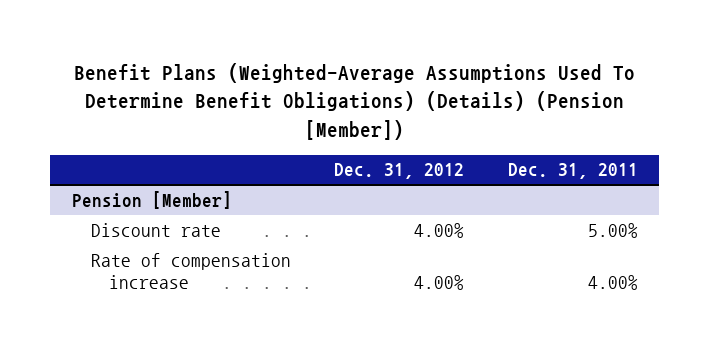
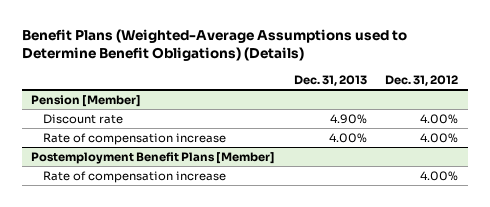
[73,62,635,141] Benefit Plans (Weighted-Average Assumptions Used To Determine Benefit Obligations) (Details) (Pension [Member]) -> [22,29,408,62] Benefit Plans (Weighted-Average Assumptions used to Determine Benefit Obligations) (Details)
[507,163,638,180] Dec. 31, 2011 -> none
none -> [293,74,367,86] Dec. 31, 2013
none -> [31,151,276,164] Postemployment Benefit Plans [Member]
none -> [42,170,226,183] Rate of compensation increase

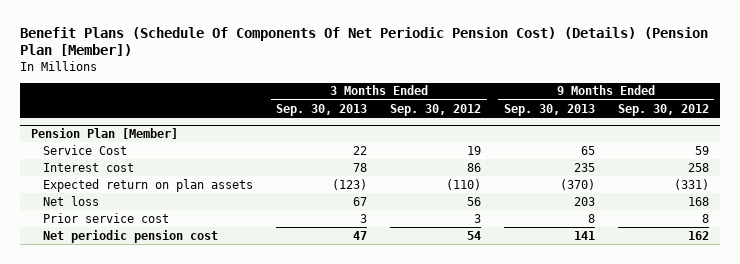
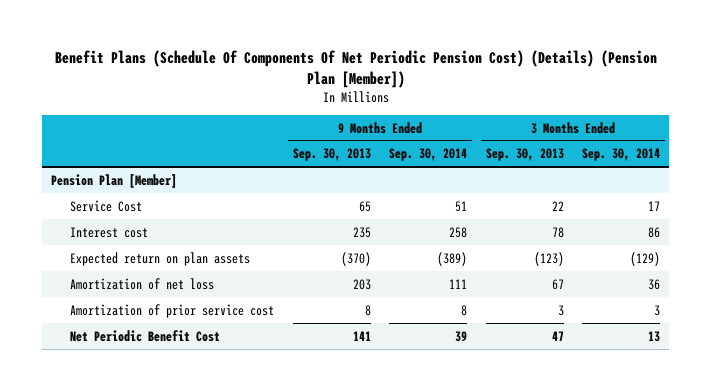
[390,103,482,116] Sep. 30, 2012 -> none
[617,103,709,116] Sep. 30, 2012 -> none
none -> [389,148,468,162] Sep. 30, 2014
none -> [582,148,661,162] Sep. 30, 2014
[43,195,100,206] Net loss -> [70,277,215,290] Amortization of net loss
[43,212,170,223] Prior service cost -> [70,303,275,318] Amortization of prior service cost
[43,229,219,243] Net periodic pension cost -> [70,329,221,342] Net Periodic Benefit Cost

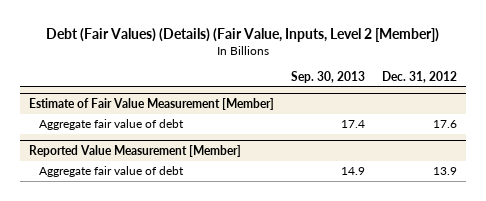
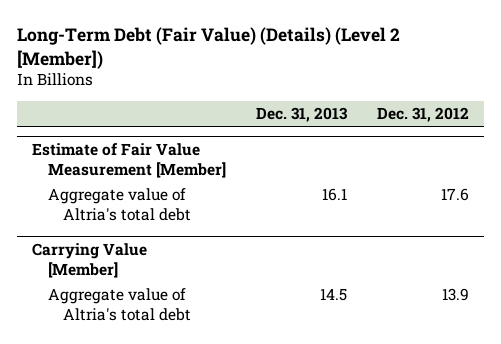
[45,27,439,42] Debt (Fair Values) (Details) (Fair Value, Inputs, Level 2 [Member]) -> [16,26,400,69] Long-Term Debt (Fair Value) (Details) (Level 2 [Member])
[290,70,365,83] Sep. 30, 2013 -> none
none -> [255,106,348,122] Dec. 31, 2013
[28,145,241,158] Reported Value Measurement [Member] -> none
[38,119,184,131] Aggregate fair value of debt -> [47,188,192,221] Aggregate value of Altria's total debt
none -> [31,243,147,278] Carrying Value [Member]
[38,166,184,178] Aggregate fair value of debt -> [47,288,192,321] Aggregate value of Altria's total debt

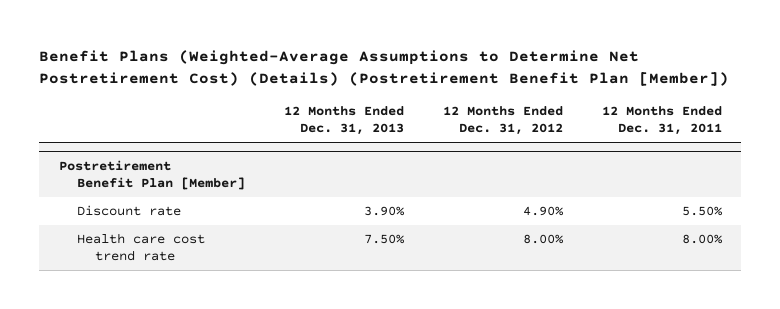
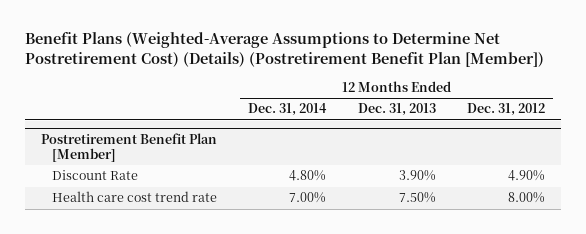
[601,106,722,136] 12 Months Ended Dec. 31, 2011 -> none
none -> [248,103,328,117] Dec. 31, 2014
[76,205,181,217] Discount rate -> [51,170,138,181] Discount Rate

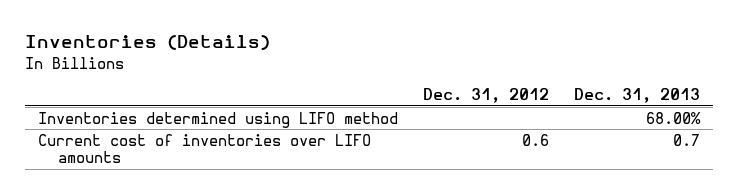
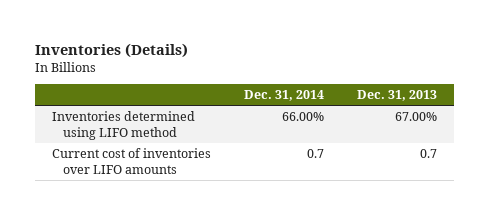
[423,88,550,104] Dec. 31, 2012 -> none
none -> [244,90,325,102] Dec. 31, 2014
[646,111,702,124] 68.00% -> [395,112,438,122] 67.00%

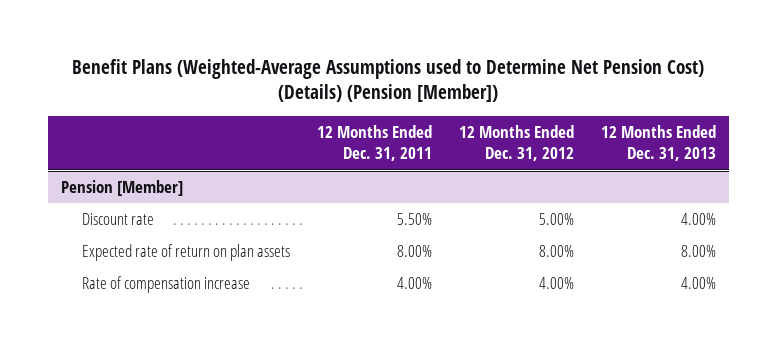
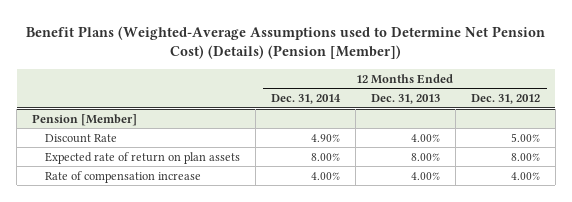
[316,124,432,162] 12 Months Ended Dec. 31, 2011 -> none
none -> [270,94,341,105] Dec. 31, 2014
[82,213,155,226] Discount rate -> [44,133,117,143] Discount Rate

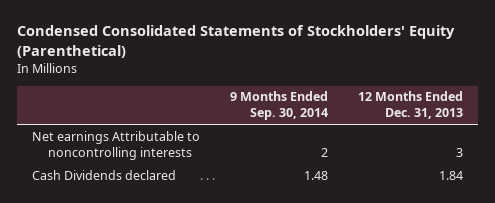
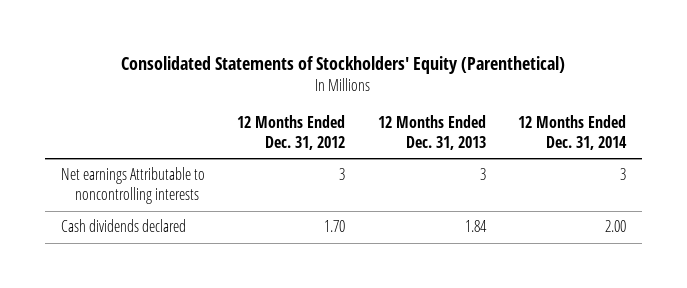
[16,25,455,58] Condensed Consolidated Statements of Stockholders' Equity (Parenthetical) -> [121,55,566,74] Consolidated Statements of Stockholders' Equity (Parenthetical)
[230,91,329,121] 9 Months Ended Sep. 30, 2014 -> none
none -> [237,114,346,150] 12 Months Ended Dec. 31, 2012
none -> [517,114,627,150] 12 Months Ended Dec. 31, 2014
[31,169,176,180] Cash Dividends declared -> [61,219,187,233] Cash dividends declared

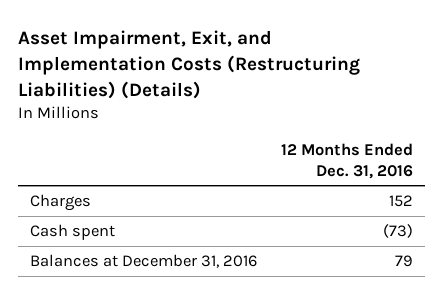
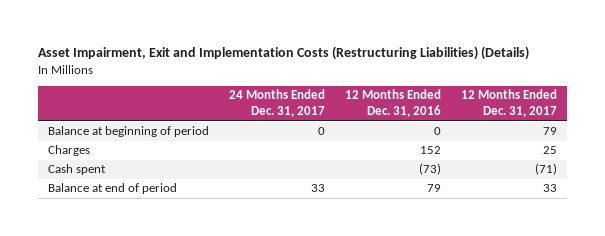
[18,30,361,99] Asset Impairment, Exit, and Implementation Costs (Restructuring Liabilities) (Details) -> [37,45,529,60] Asset Impairment, Exit and Implementation Costs (Restructuring Liabilities) (Details)
none -> [228,89,325,118] 24 Months Ended Dec. 31, 2017
none -> [460,89,557,118] 12 Months Ended Dec. 31, 2017
none -> [47,126,209,138] Balance at beginning of period
[30,254,258,269] Balances at December 31, 2016 -> [47,183,177,195] Balance at end of period

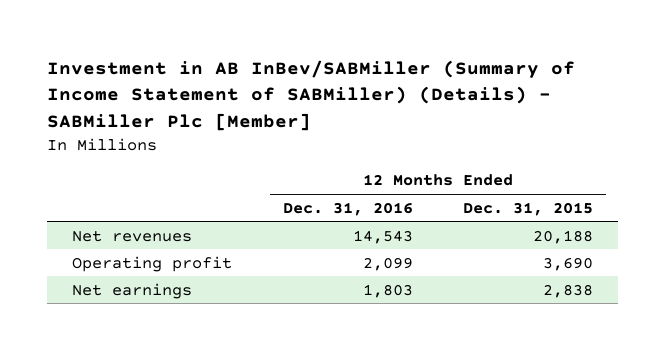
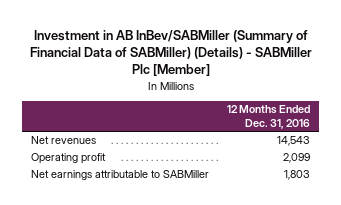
[47,59,576,131] Investment in AB InBev/SABMiller (Summary of Income Statement of SABMiller) (Details) - SABMiller Plc [Member] -> [29,29,312,77] Investment in AB InBev/SABMiller (Summary of Financial Data of SABMiller) (Details) - SABMiller Plc [Member]
[462,201,593,216] Dec. 31, 2015 -> none
[72,282,193,299] Net earnings -> [31,170,210,181] Net earnings attributable to SABMiller

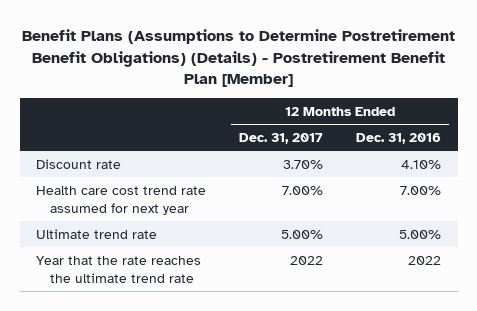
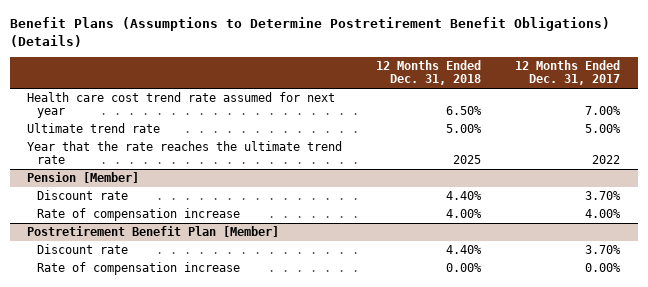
[21,29,455,88] Benefit Plans (Assumptions to Determine Postretirement Benefit Obligations) (Details) - Postretirement Benefit Plan [Member] -> [10,16,611,47] Benefit Plans (Assumptions to Determine Postretirement Benefit Obligations) (Details)
[356,132,442,144] Dec. 31, 2016 -> none
none -> [376,59,482,86] 12 Months Ended Dec. 31, 2018
[36,158,122,169] Discount rate -> none
none -> [27,172,140,184] Pension [Member]
none -> [37,190,129,201] Discount rate
none -> [37,208,241,222] Rate of compensation increase
none -> [27,226,280,238] Postretirement Benefit Plan [Member]
none -> [37,244,129,255] Discount rate
none -> [37,262,241,276] Rate of compensation increase

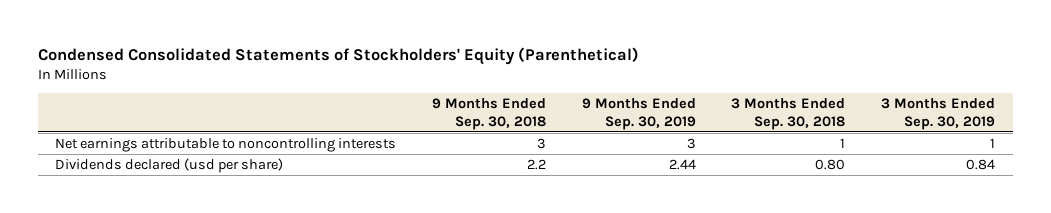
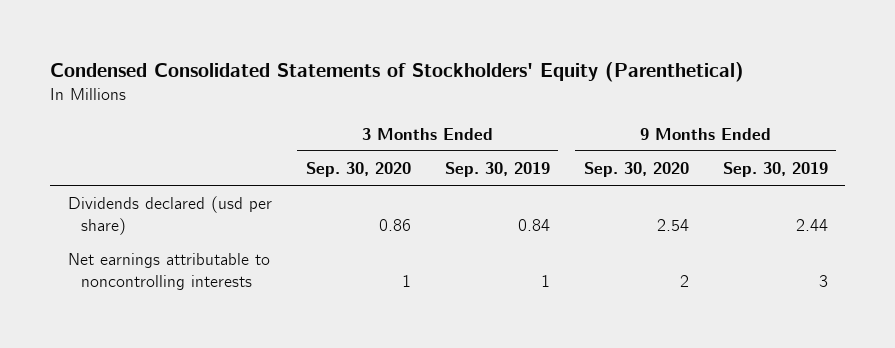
[432,98,547,130] 9 Months Ended Sep. 30, 2018 -> none
[731,98,846,130] 3 Months Ended Sep. 30, 2018 -> none
none -> [305,161,411,177] Sep. 30, 2020
none -> [583,161,689,177] Sep. 30, 2020
[55,138,397,153] Net earnings attributable to noncontrolling interests -> [67,252,270,290] Net earnings attributable to noncontrolling interests

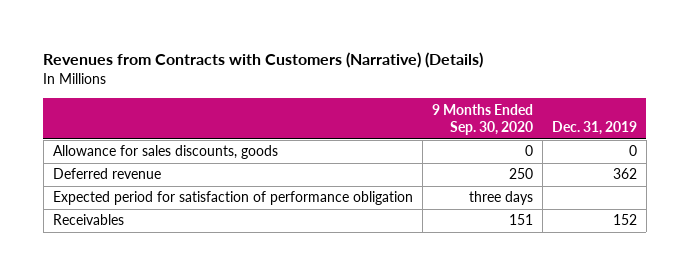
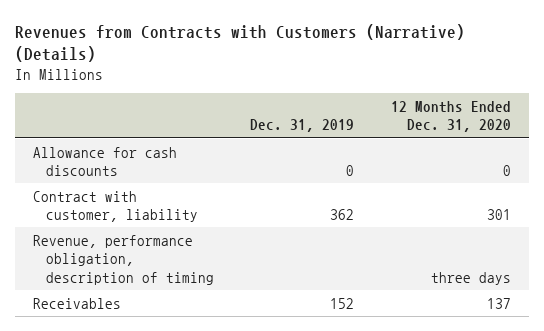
[431,103,533,136] 9 Months Ended Sep. 30, 2020 -> none
none -> [390,100,511,133] 12 Months Ended Dec. 31, 2020
[52,145,278,160] Allowance for sales discounts, goods -> [33,146,178,177] Allowance for cash discounts
[52,168,161,180] Deferred revenue -> [33,190,198,223] Contract with customer, liability
[52,191,413,206] Expected period for satisfaction of performance obligation -> [33,234,214,285] Revenue, performance obligation, description of timing

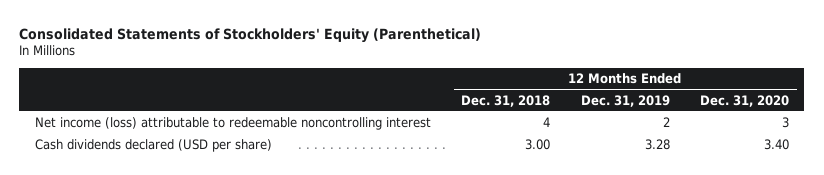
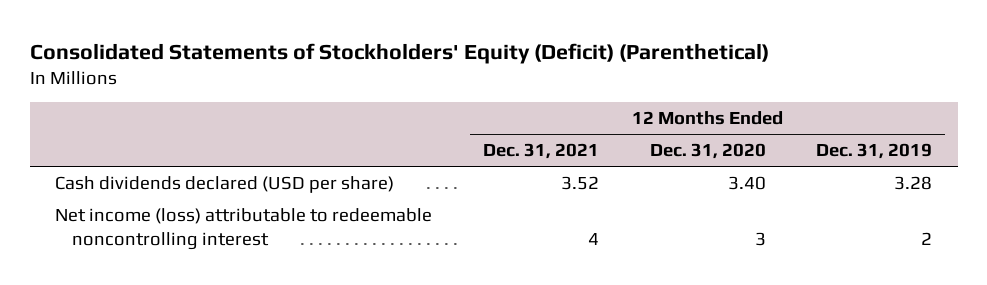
[19,27,482,43] Consolidated Statements of Stockholders' Equity (Parenthetical) -> [29,42,769,64] Consolidated Statements of Stockholders' Equity (Deficit) (Parenthetical)
[461,94,551,107] Dec. 31, 2018 -> none
none -> [482,143,599,160] Dec. 31, 2021
[34,117,431,131] Net income (loss) attributable to redeemable noncontrolling interest -> [55,208,433,251] Net income (loss) attributable to redeemable noncontrolling interest

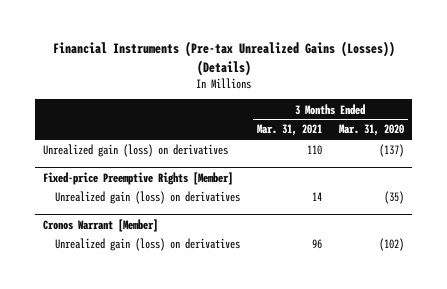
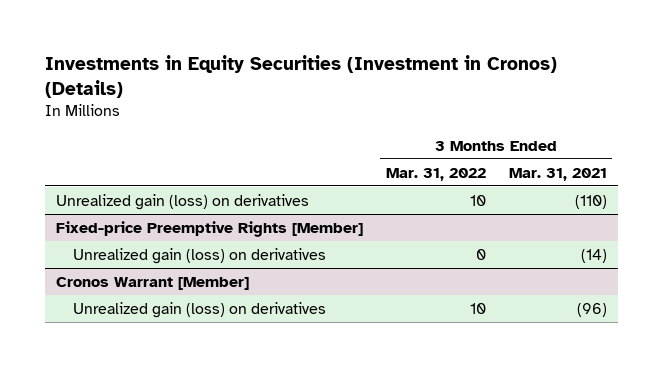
[52,41,395,76] Financial Instruments (Pre-tax Unrealized Gains (Losses)) (Details) -> [44,54,557,98] Investments in Equity Securities (Investment in Cronos) (Details)
[338,124,404,137] Mar. 31, 2020 -> none
none -> [385,167,486,181] Mar. 31, 2022
[307,145,323,156] 110 -> [574,194,607,209] (110)
[312,192,323,202] 14 -> [580,248,607,263] (14)
[312,239,323,250] 96 -> [576,302,607,317] (96)

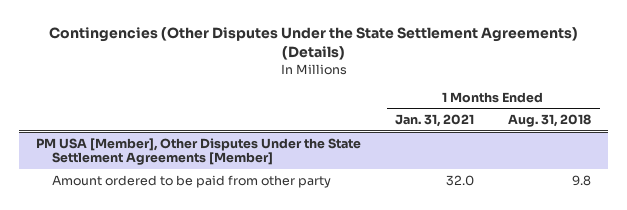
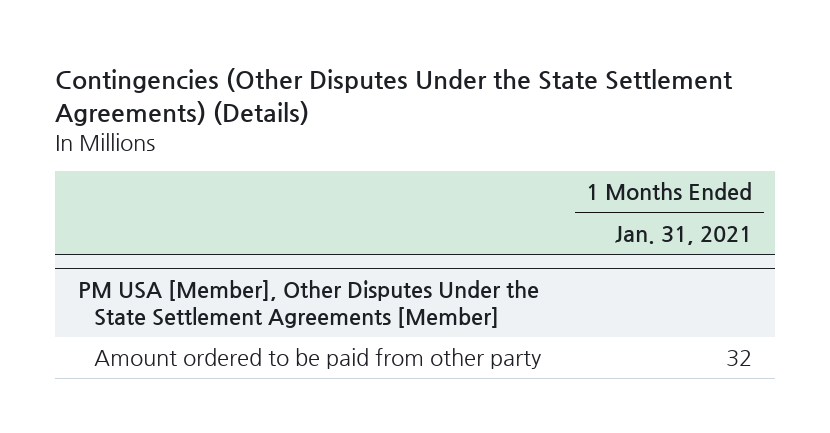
[508,114,592,128] Aug. 31, 2018 -> none
[446,174,475,186] 32.0 -> [726,350,753,368] 32

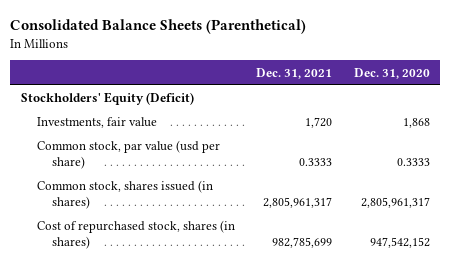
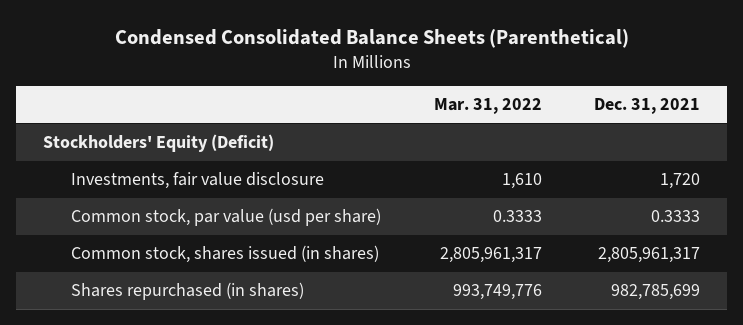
[10,19,307,35] Consolidated Balance Sheets (Parenthetical) -> [114,28,629,48] Condensed Consolidated Balance Sheets (Parenthetical)
[353,67,430,79] Dec. 31, 2020 -> none
none -> [433,98,542,115] Mar. 31, 2022
[36,117,157,129] Investments, fair value -> [70,172,324,190] Investments, fair value disclosure
[36,220,235,249] Cost of repurchased stock, shares (in shares) -> [70,282,304,301] Shares repurchased (in shares)

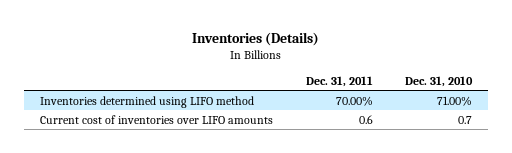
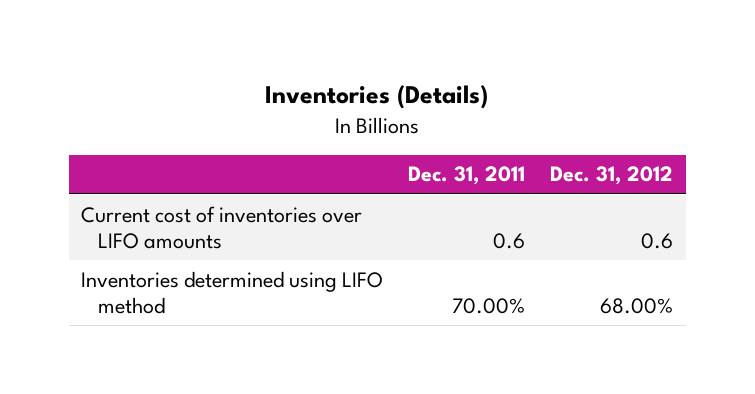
[404,75,473,87] Dec. 31, 2010 -> none
none -> [550,166,674,186] Dec. 31, 2012
[40,95,255,108] Inventories determined using LIFO method -> [81,270,384,314] Inventories determined using LIFO method

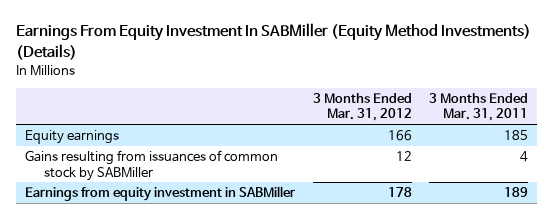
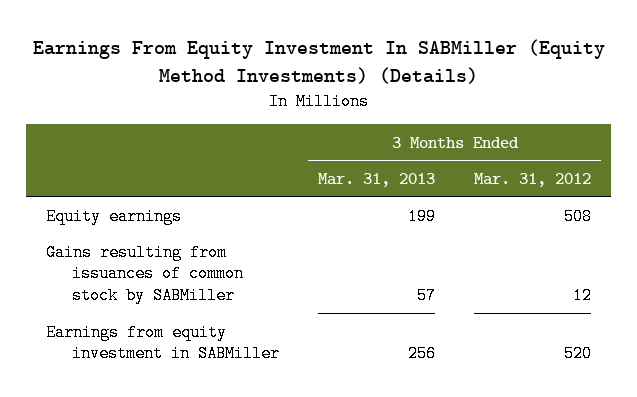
[429,93,529,122] 3 Months Ended Mar. 31, 2011 -> none
none -> [317,172,435,187] Mar. 31, 2013
[387,130,412,142] 166 -> [564,207,593,225] 508
[387,187,412,198] 178 -> [564,345,593,363] 520

